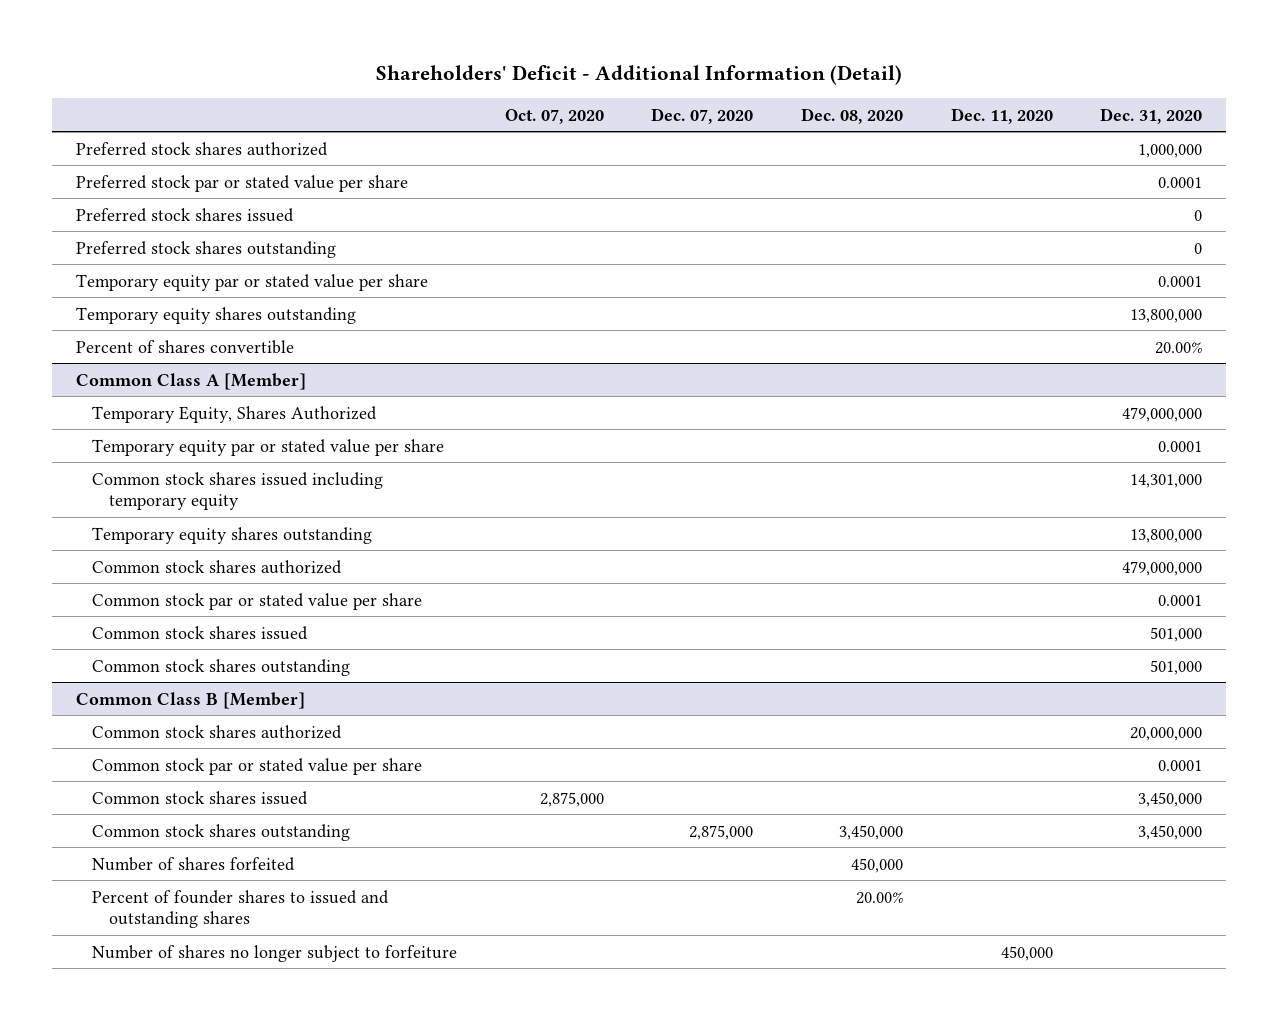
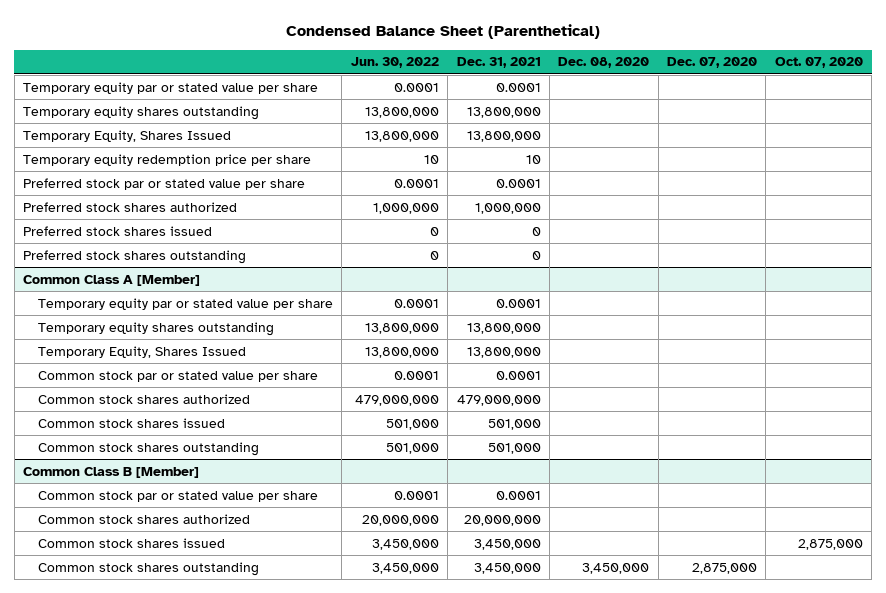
[375,64,902,85] Shareholders' Deficit - Additional Information (Detail) -> [285,23,600,39] Condensed Balance Sheet (Parenthetical)
[950,107,1053,124] Dec. 11, 2020 -> none
[1100,107,1203,124] Dec. 31, 2020 -> none
none -> [350,57,439,69] Jun. 30, 2022
none -> [456,57,541,69] Dec. 31, 2021
[75,273,428,291] Temporary equity par or stated value per share -> [23,81,319,94] Temporary equity par or stated value per share
[75,306,356,324] Temporary equity shares outstanding -> [23,105,260,120] Temporary equity shares outstanding
none -> [23,129,232,142] Temporary Equity, Shares Issued
none -> [23,153,312,166] Temporary equity redemption price per share
[75,141,328,156] Preferred stock shares authorized -> [23,201,238,212] Preferred stock shares authorized
[75,339,294,354] Percent of shares convertible -> none
[92,405,378,423] Temporary Equity, Shares Authorized -> none
[92,471,384,511] Common stock shares issued including temporary equity -> none
none -> [37,345,246,358] Temporary Equity, Shares Issued
[92,559,343,574] Common stock shares authorized -> [37,393,250,404] Common stock shares authorized
[92,724,343,739] Common stock shares authorized -> [37,513,250,524] Common stock shares authorized
[92,856,296,871] Number of shares forfeited -> none
[92,889,390,929] Percent of founder shares to issued and outstanding shares -> none
[92,944,458,962] Number of shares no longer subject to forfeiture -> none

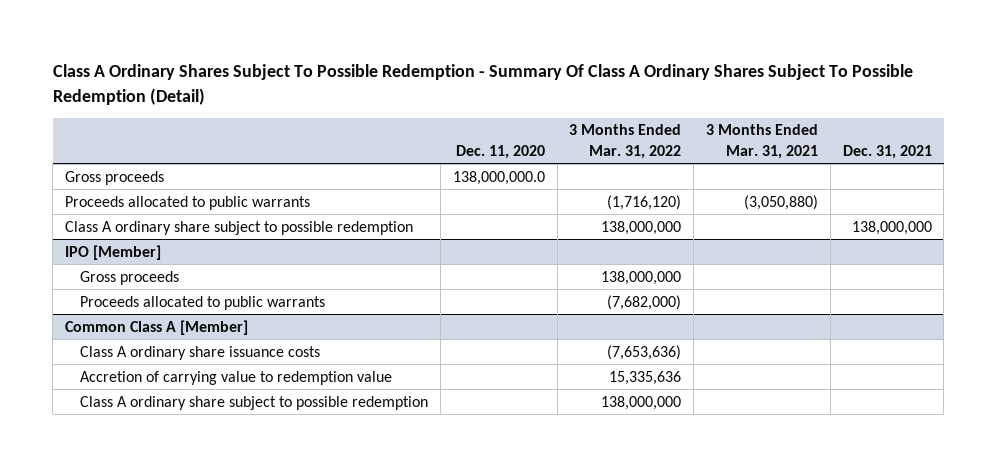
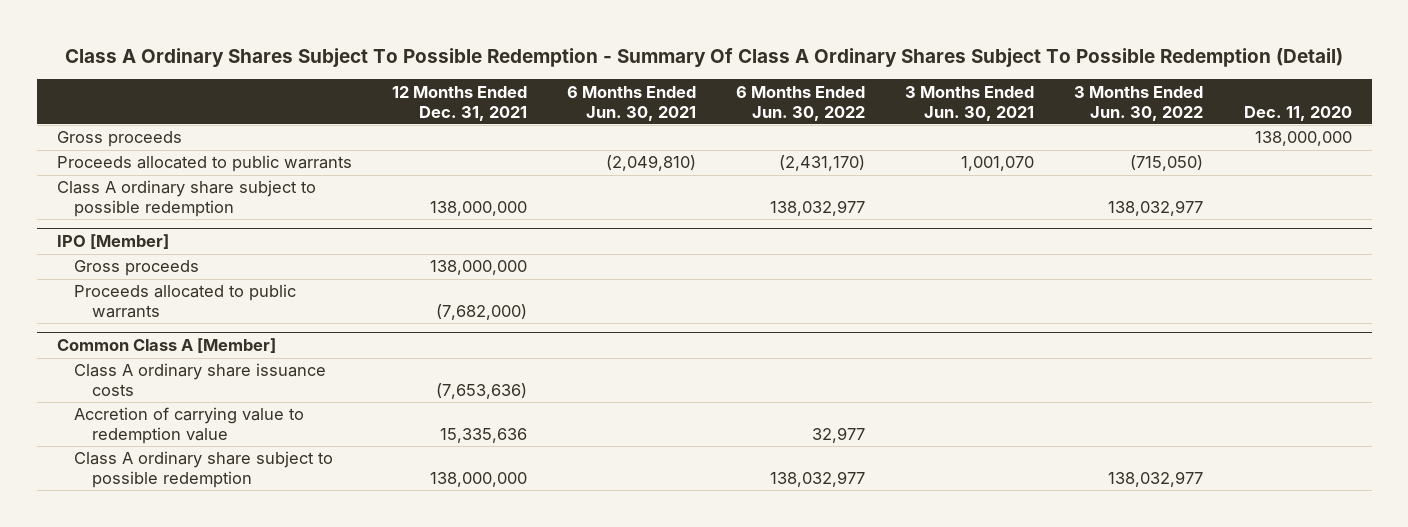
[569,124,682,159] 3 Months Ended Mar. 31, 2022 -> none
[706,124,819,159] 3 Months Ended Mar. 31, 2021 -> none
[842,144,932,159] Dec. 31, 2021 -> none
none -> [391,85,527,121] 12 Months Ended Dec. 31, 2021
none -> [567,85,697,121] 6 Months Ended Jun. 30, 2021
none -> [736,85,866,121] 6 Months Ended Jun. 30, 2022
none -> [905,85,1035,121] 3 Months Ended Jun. 30, 2021
none -> [1074,85,1204,121] 3 Months Ended Jun. 30, 2022
[452,170,545,185] 138,000,000.0 -> [1254,131,1352,147] 138,000,000

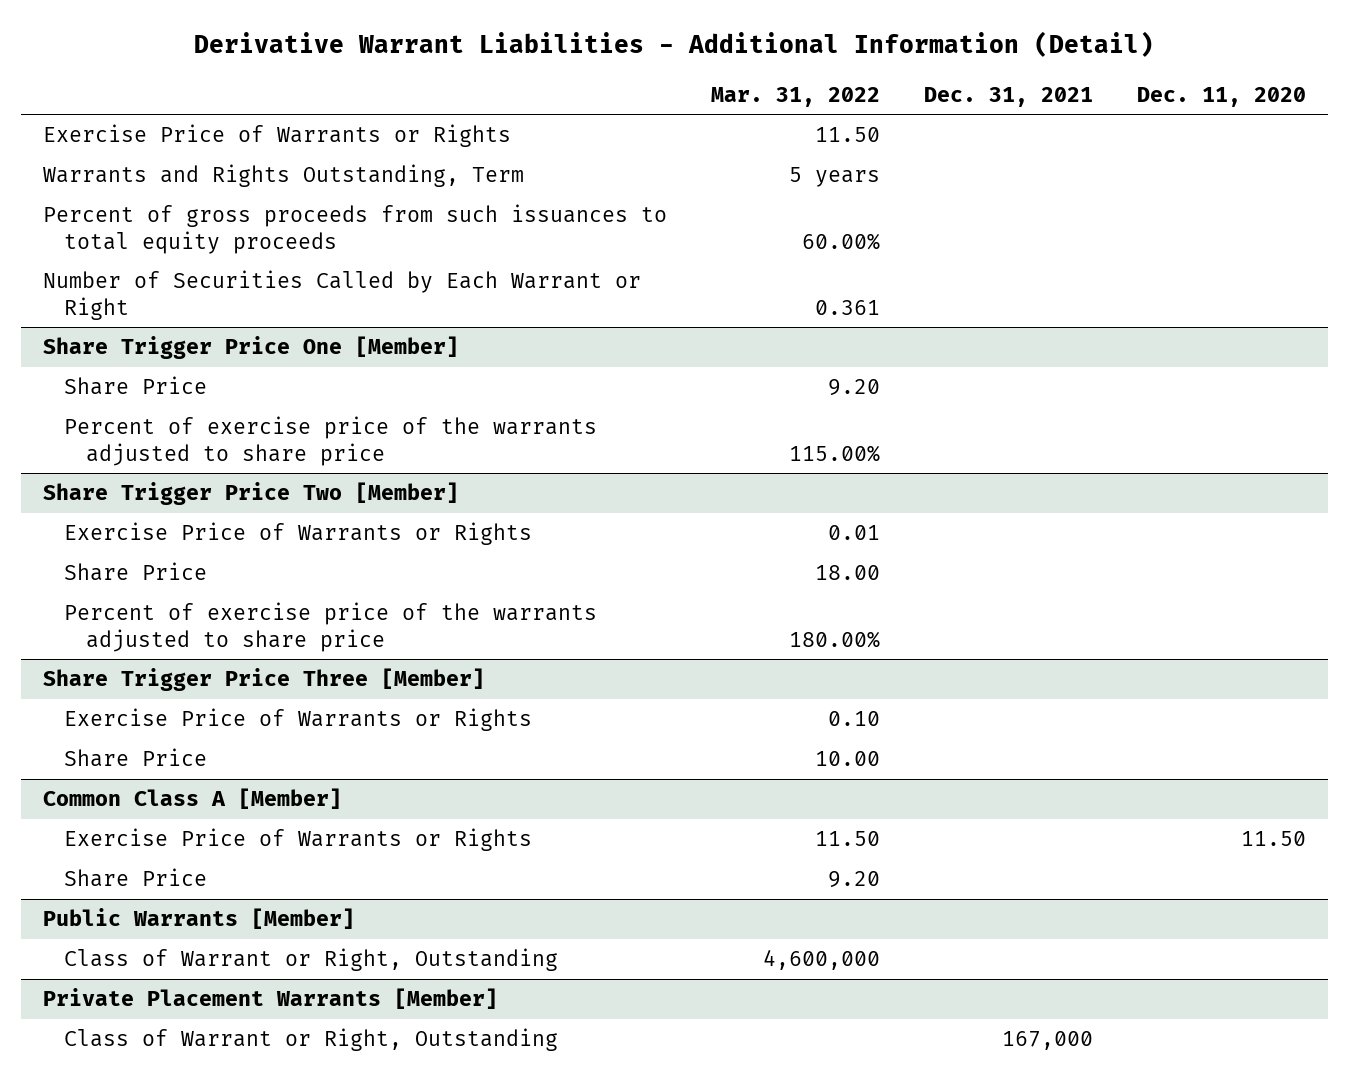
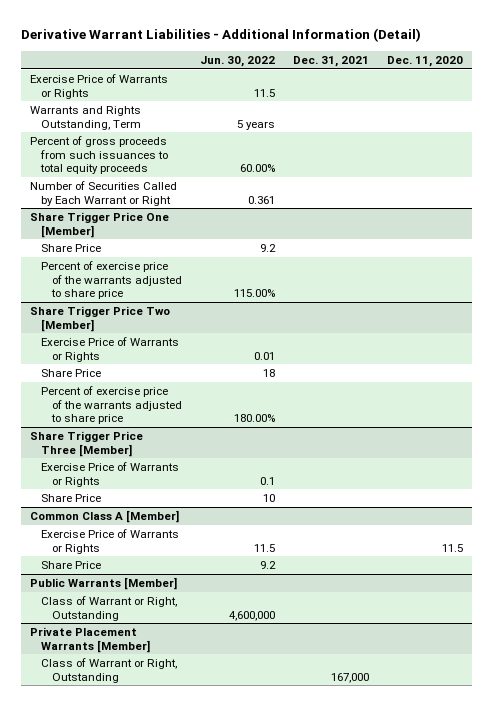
[710,86,880,107] Mar. 31, 2022 -> none
none -> [199,55,275,67] Jun. 30, 2022
[1240,831,1306,847] 11.50 -> [441,543,463,552] 11.5

